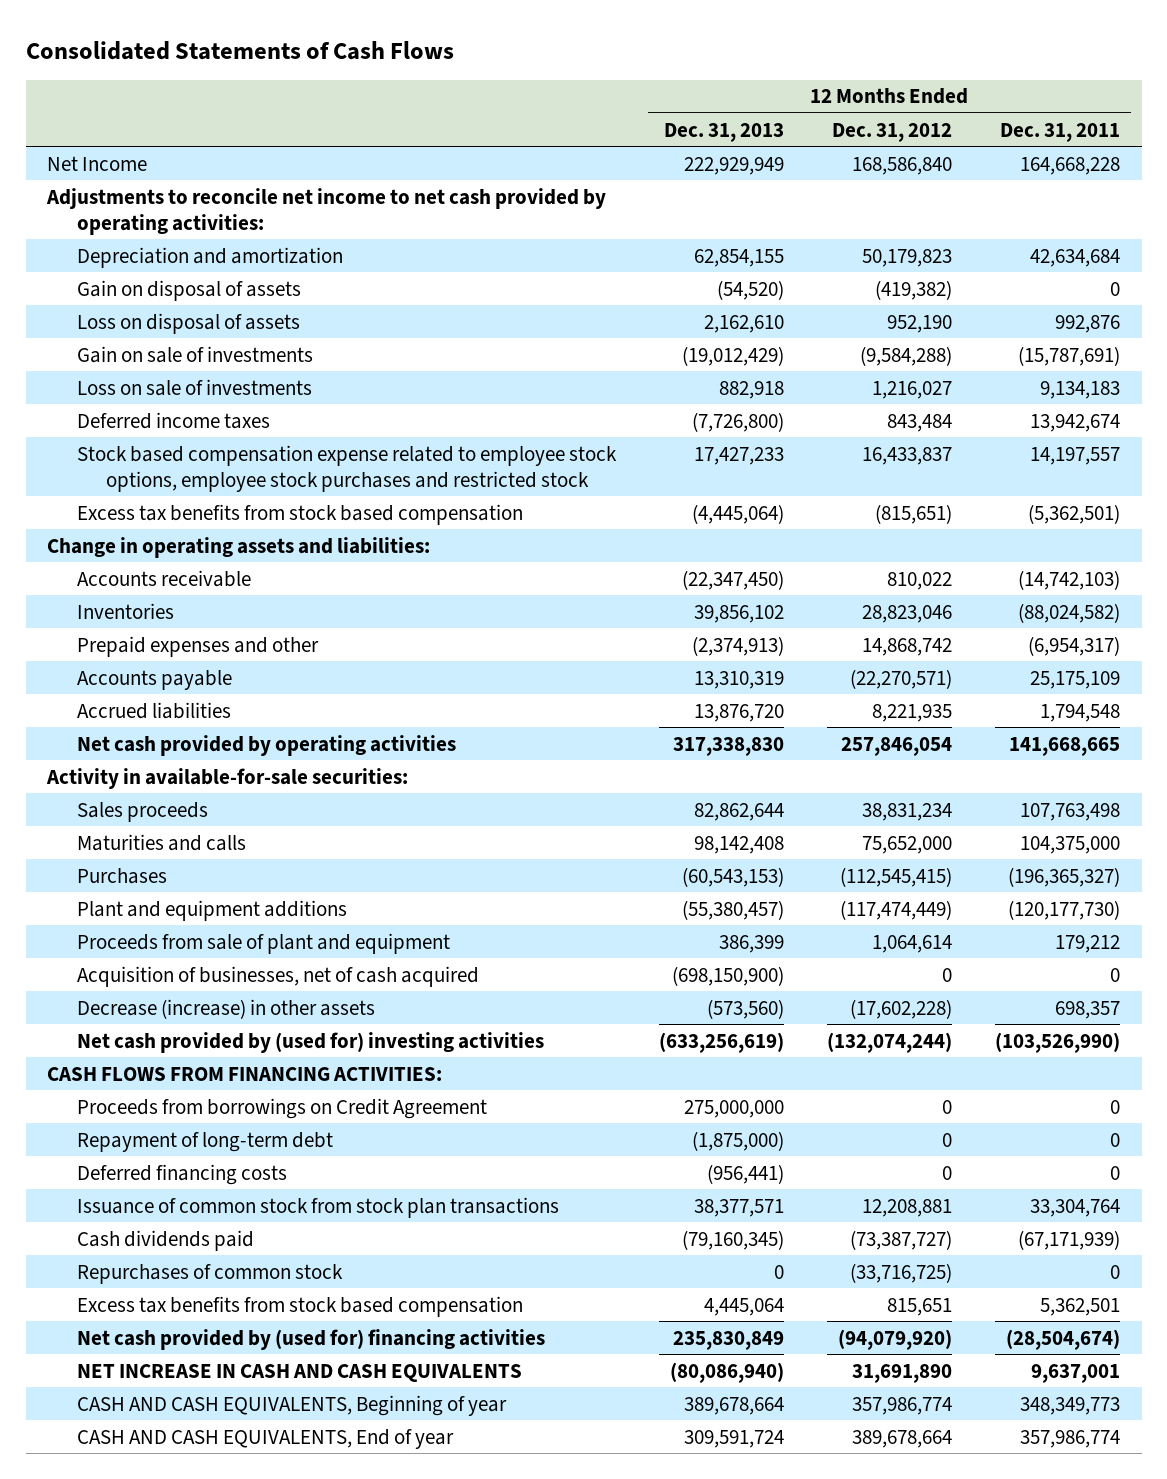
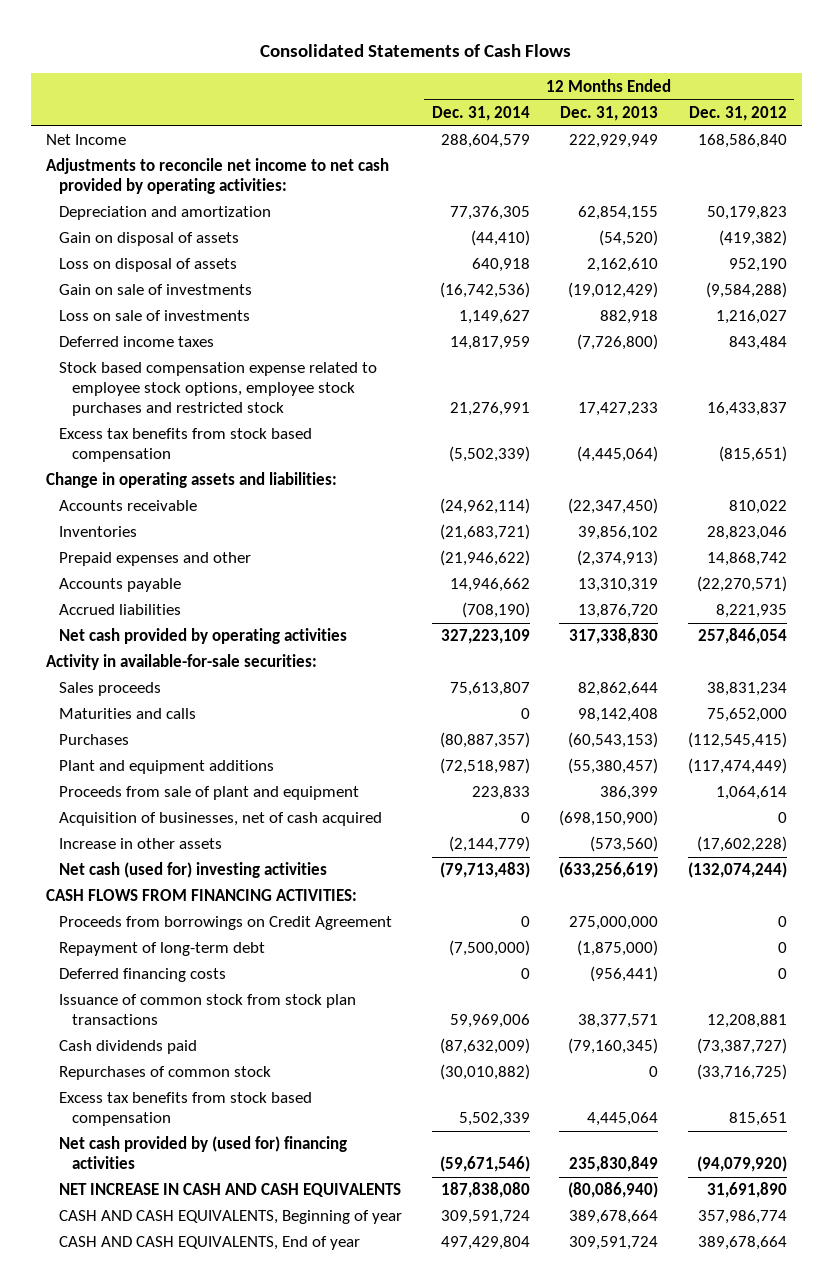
[1000,122,1121,142] Dec. 31, 2011 -> none
none -> [431,105,530,121] Dec. 31, 2014
[76,998,375,1019] Decrease (increase) in other assets -> [58,838,222,850] Increase in other assets
[76,1031,544,1053] Net cash provided by (used for) investing activities -> [58,862,327,879] Net cash (used for) investing activities

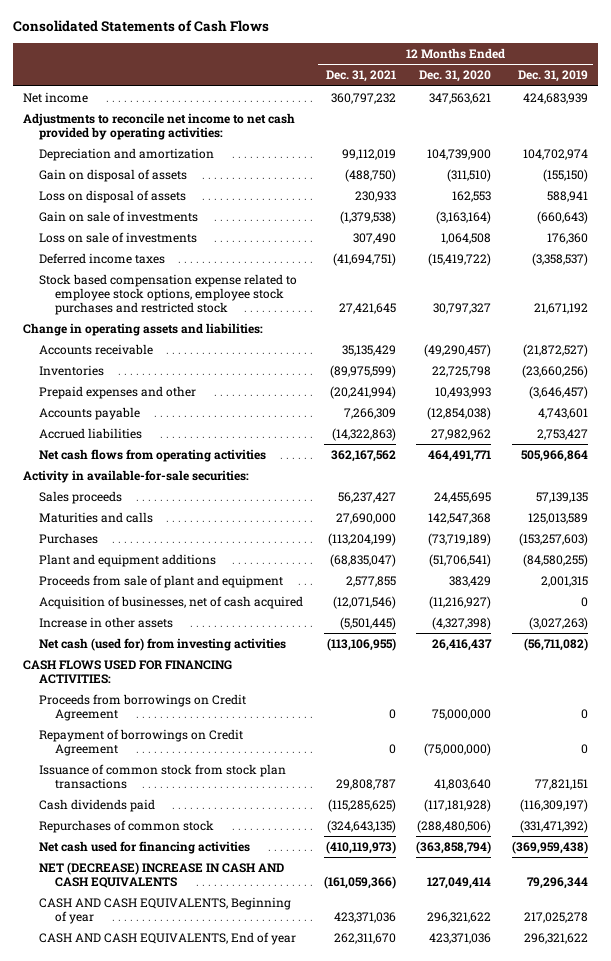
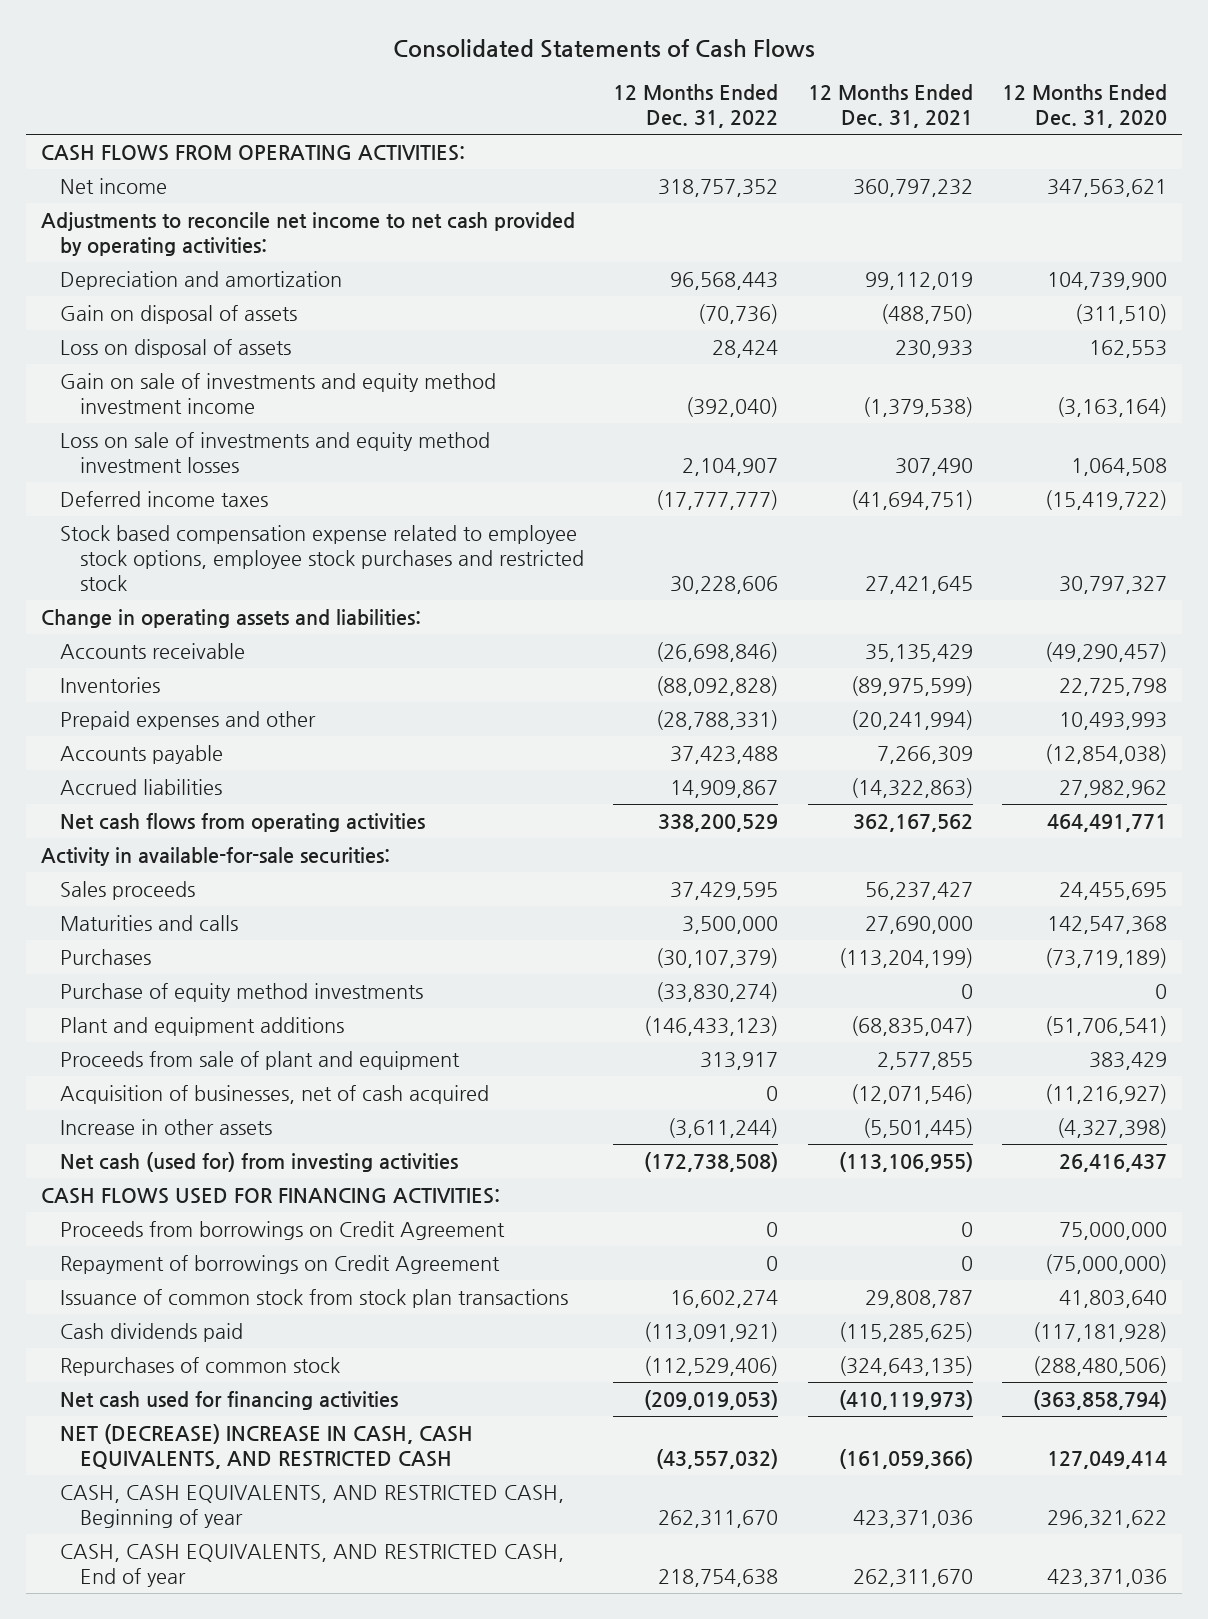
[517,70,588,83] Dec. 31, 2019 -> none
none -> [613,84,779,129] 12 Months Ended Dec. 31, 2022
none -> [40,144,465,161] CASH FLOWS FROM OPERATING ACTIVITIES:
[39,210,199,222] Gain on sale of investments -> [60,372,497,414] Gain on sale of investments and equity method investment income
[39,231,198,243] Loss on sale of investments -> [60,431,491,473] Loss on sale of investments and equity method investment losses
none -> [60,982,424,1002] Purchase of equity method investments
[39,861,285,888] NET (DECREASE) INCREASE IN CASH AND CASH EQUIVALENTS -> [60,1423,474,1469] NET (DECREASE) INCREASE IN CASH, CASH EQUIVALENTS, AND RESTRICTED CASH
[39,896,292,924] CASH AND CASH EQUIVALENTS, Beginning of year -> [60,1484,565,1528] CASH, CASH EQUIVALENTS, AND RESTRICTED CASH, Beginning of year
[39,931,297,945] CASH AND CASH EQUIVALENTS, End of year -> [60,1543,565,1587] CASH, CASH EQUIVALENTS, AND RESTRICTED CASH, End of year

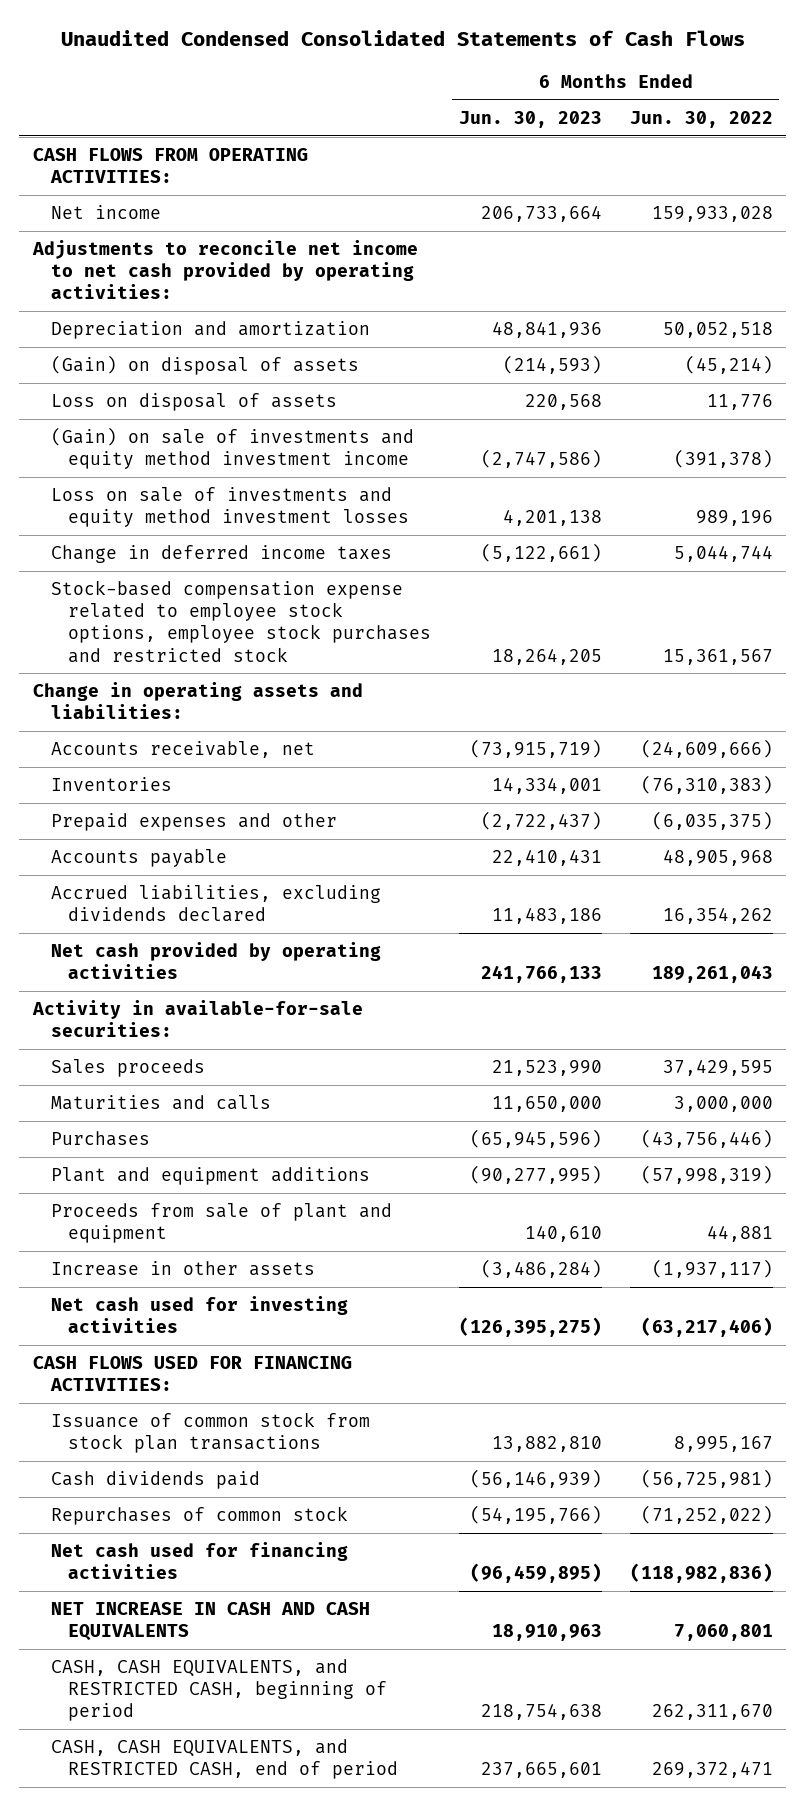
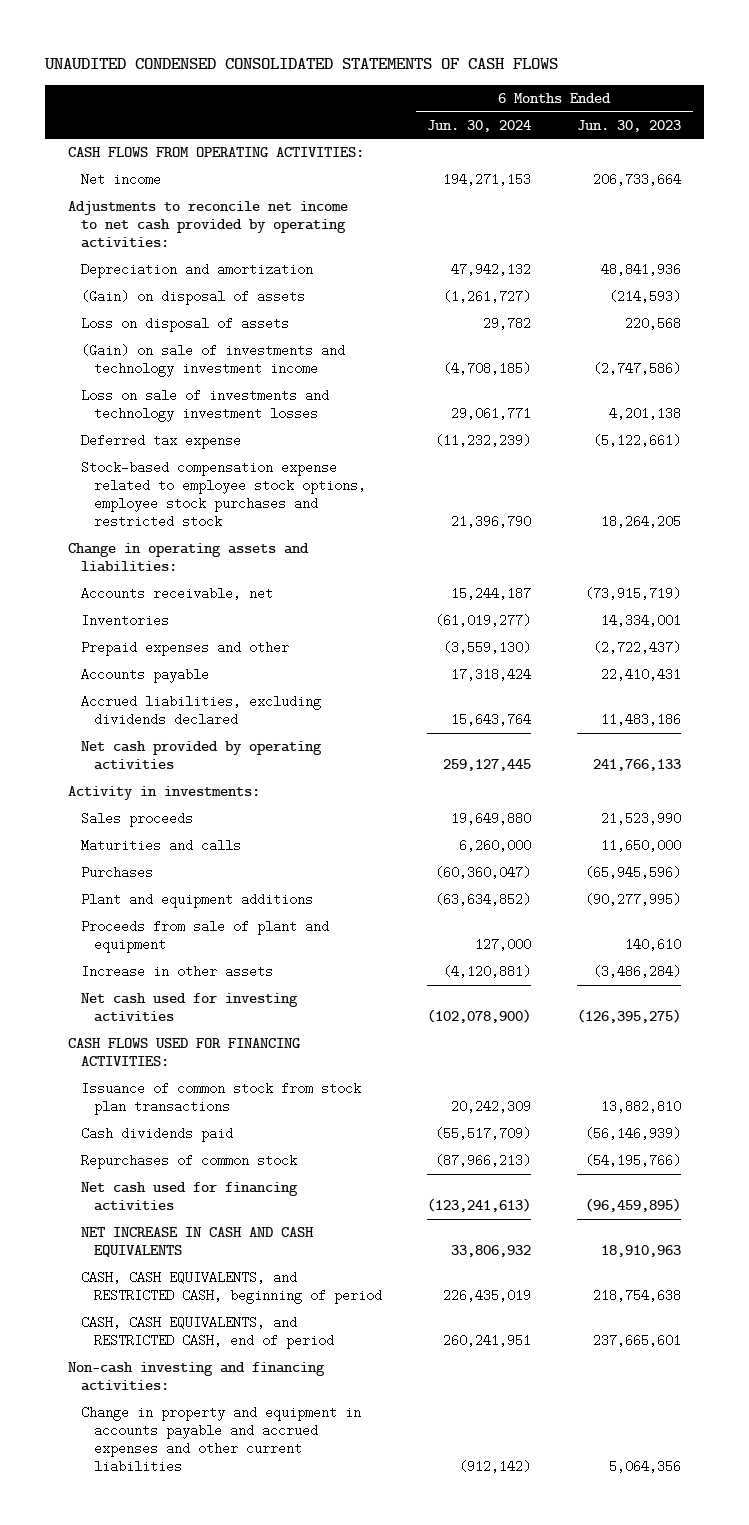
[60,30,745,47] Unaudited Condensed Consolidated Statements of Cash Flows -> [44,58,559,70] UNAUDITED CONDENSED CONSOLIDATED STATEMENTS OF CASH FLOWS
[629,110,773,128] Jun. 30, 2022 -> none
none -> [427,119,532,132] Jun. 30, 2024
[50,427,414,470] (Gain) on sale of investments and equity method investment income -> [80,344,345,378] (Gain) on sale of investments and technology investment income
[50,487,409,528] Loss on sale of investments and equity method investment losses -> [80,389,329,423] Loss on sale of investments and technology investment losses
[50,545,392,564] Change in deferred income taxes -> [80,434,241,450] Deferred tax expense
[32,1000,364,1038] Activity in available-for-sale securities: -> [67,786,260,801] Activity in investments:
none -> [67,1362,325,1392] Non-cash investing and financing activities:
none -> [80,1406,361,1474] Change in property and equipment in accounts payable and accrued expenses and other current liabilities

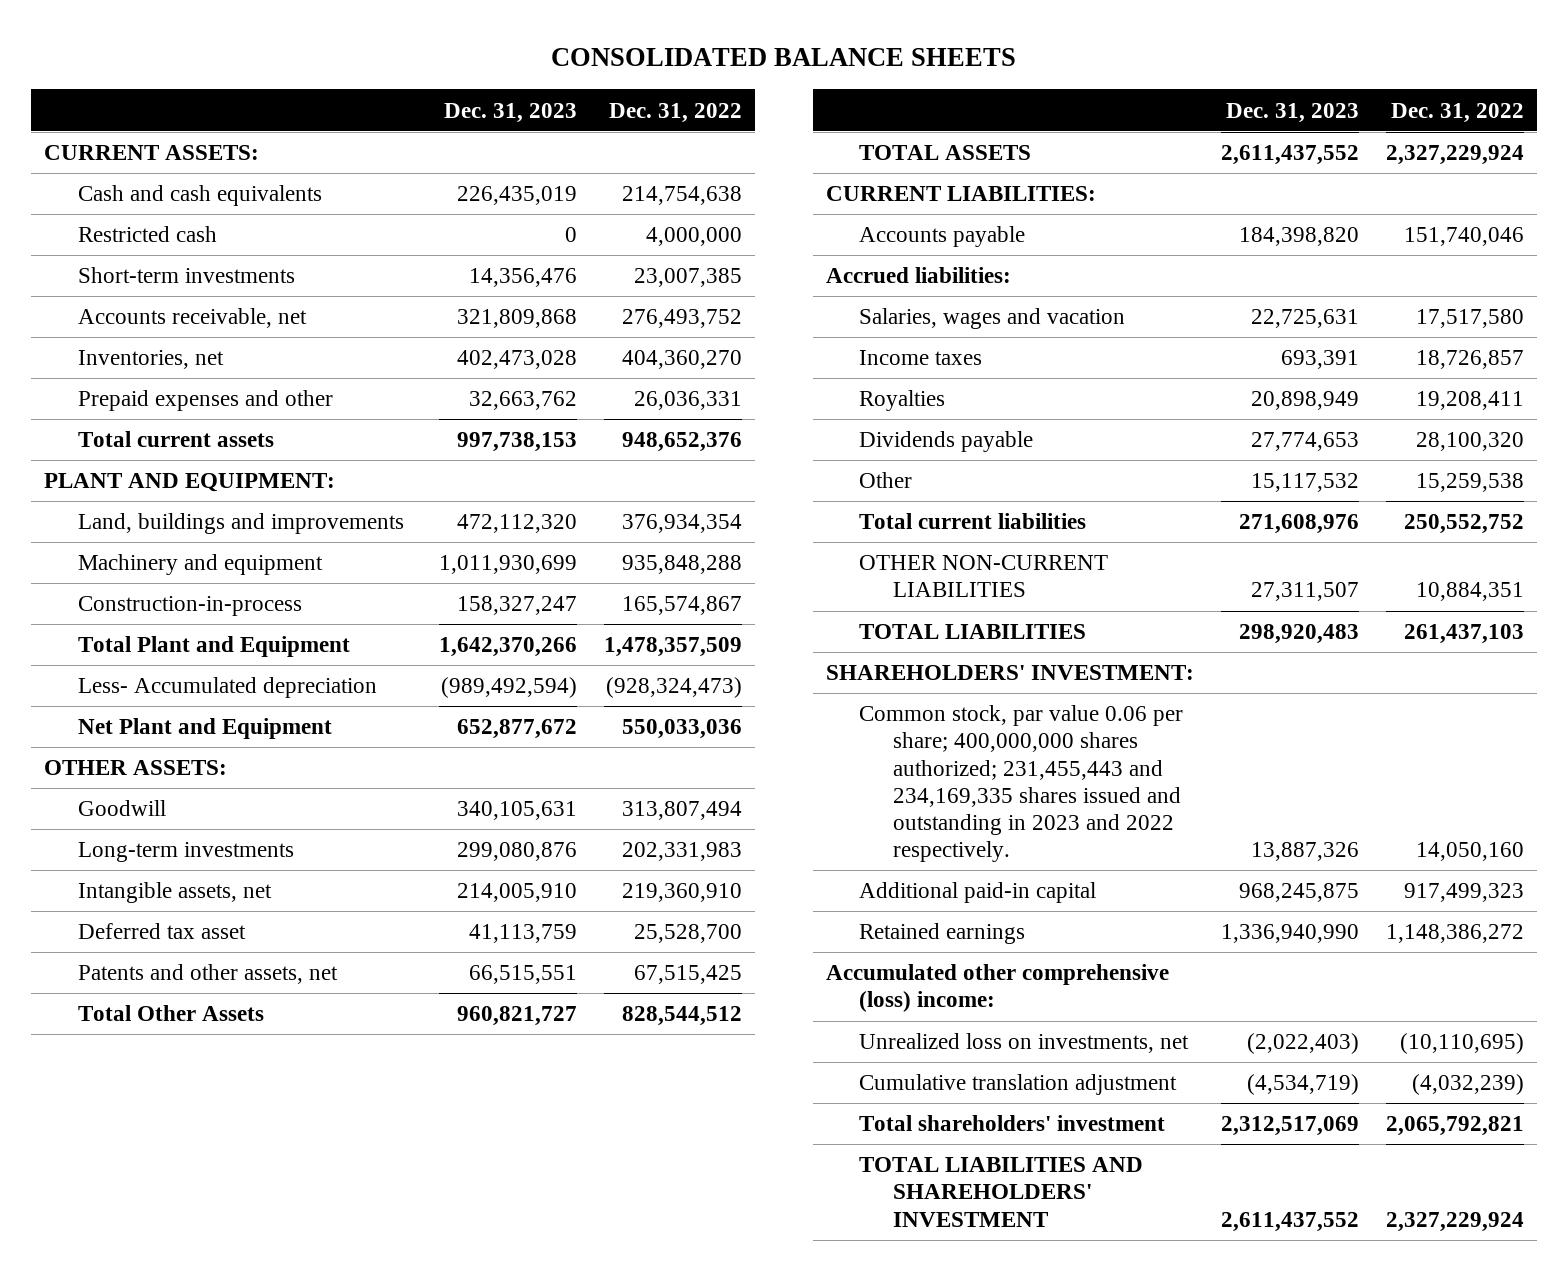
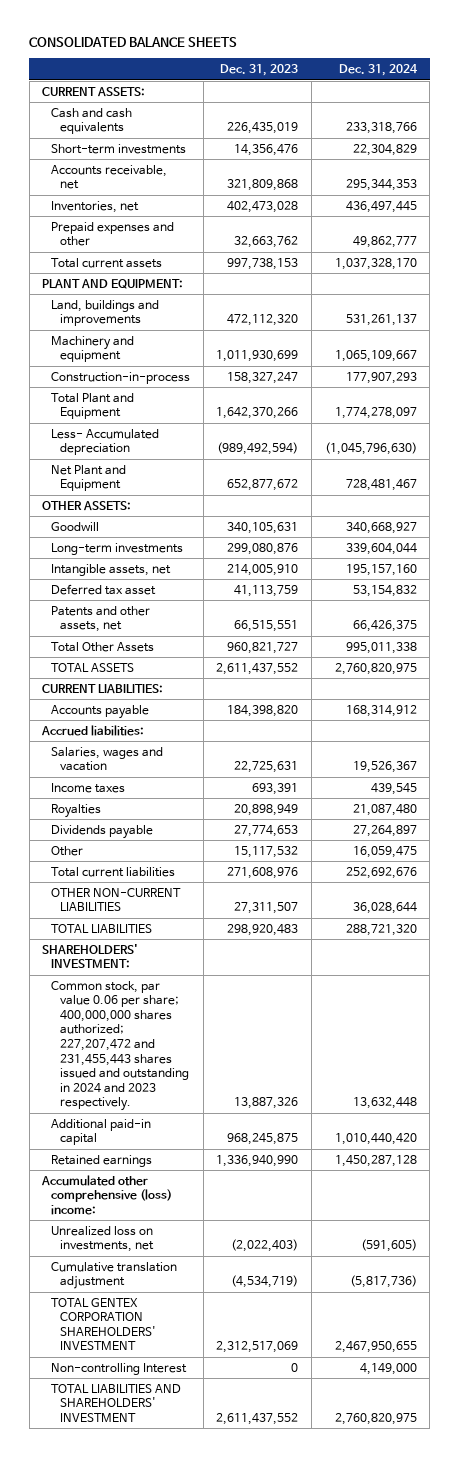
[608,102,742,123] Dec. 31, 2022 -> none
none -> [338,64,418,77] Dec. 31, 2024
[77,226,217,243] Restricted cash -> none
[859,705,1184,863] Common stock, par value 0.06 per share; 400,000,000 shares authorized; 231,455,443 and 234,169,335 shares issued and outstanding in 2023 and 2022 respectively. -> [51,980,189,1112] Common stock, par value 0.06 per share; 400,000,000 shares authorized; 227,207,472 and 231,455,443 shares issued and outstanding in 2024 and 2023 respectively.
[859,1115,1166,1132] Total shareholders' investment -> [51,1297,156,1351] TOTAL GENTEX CORPORATION SHAREHOLDERS' INVESTMENT
none -> [51,1362,188,1375] Non-controlling Interest

